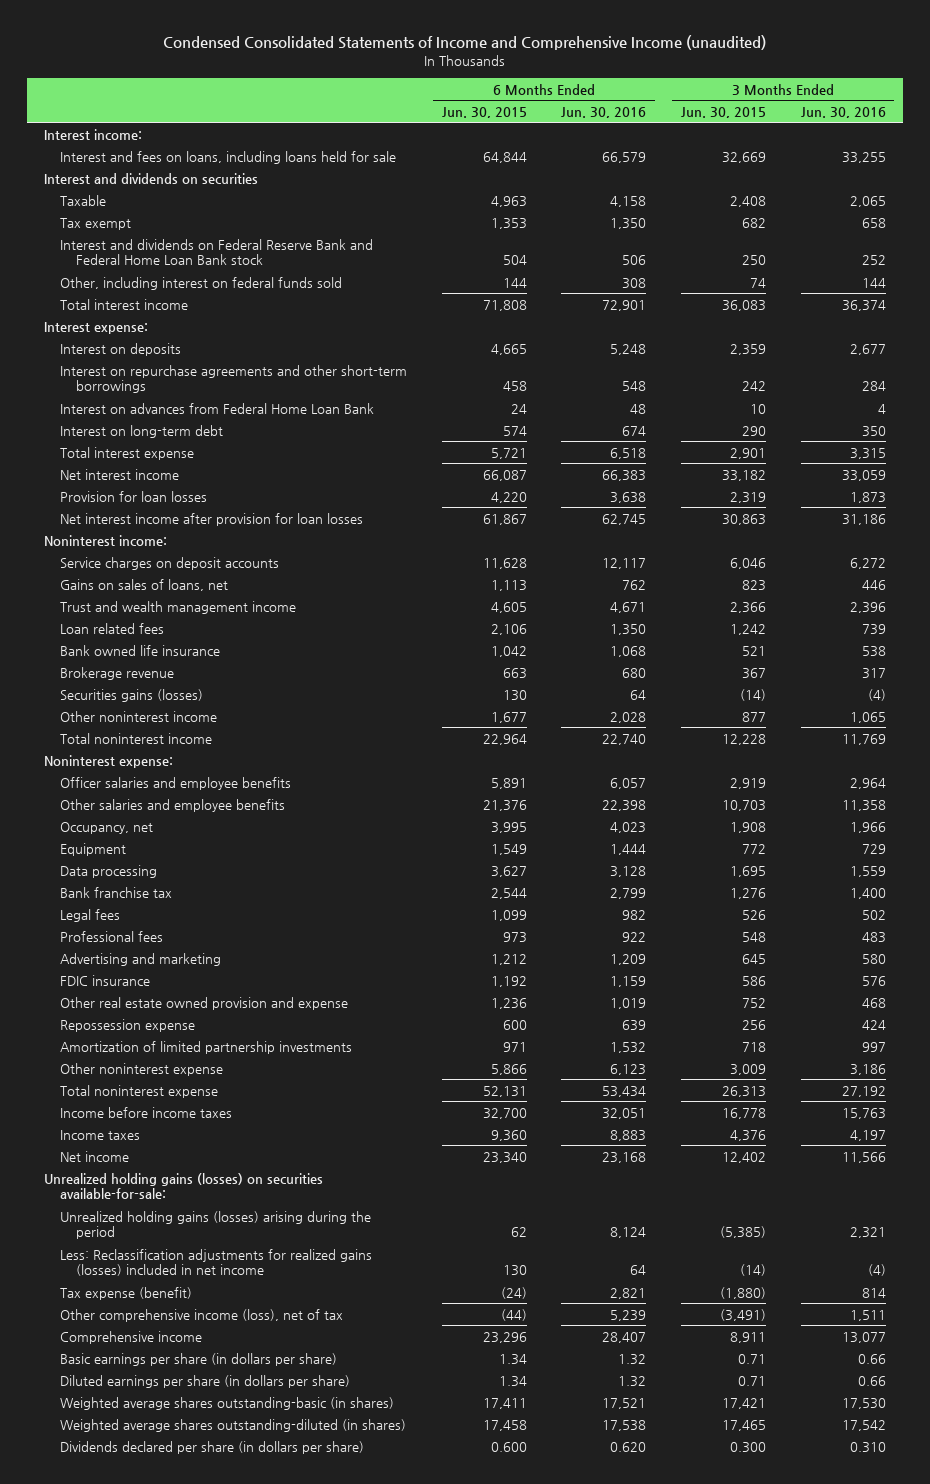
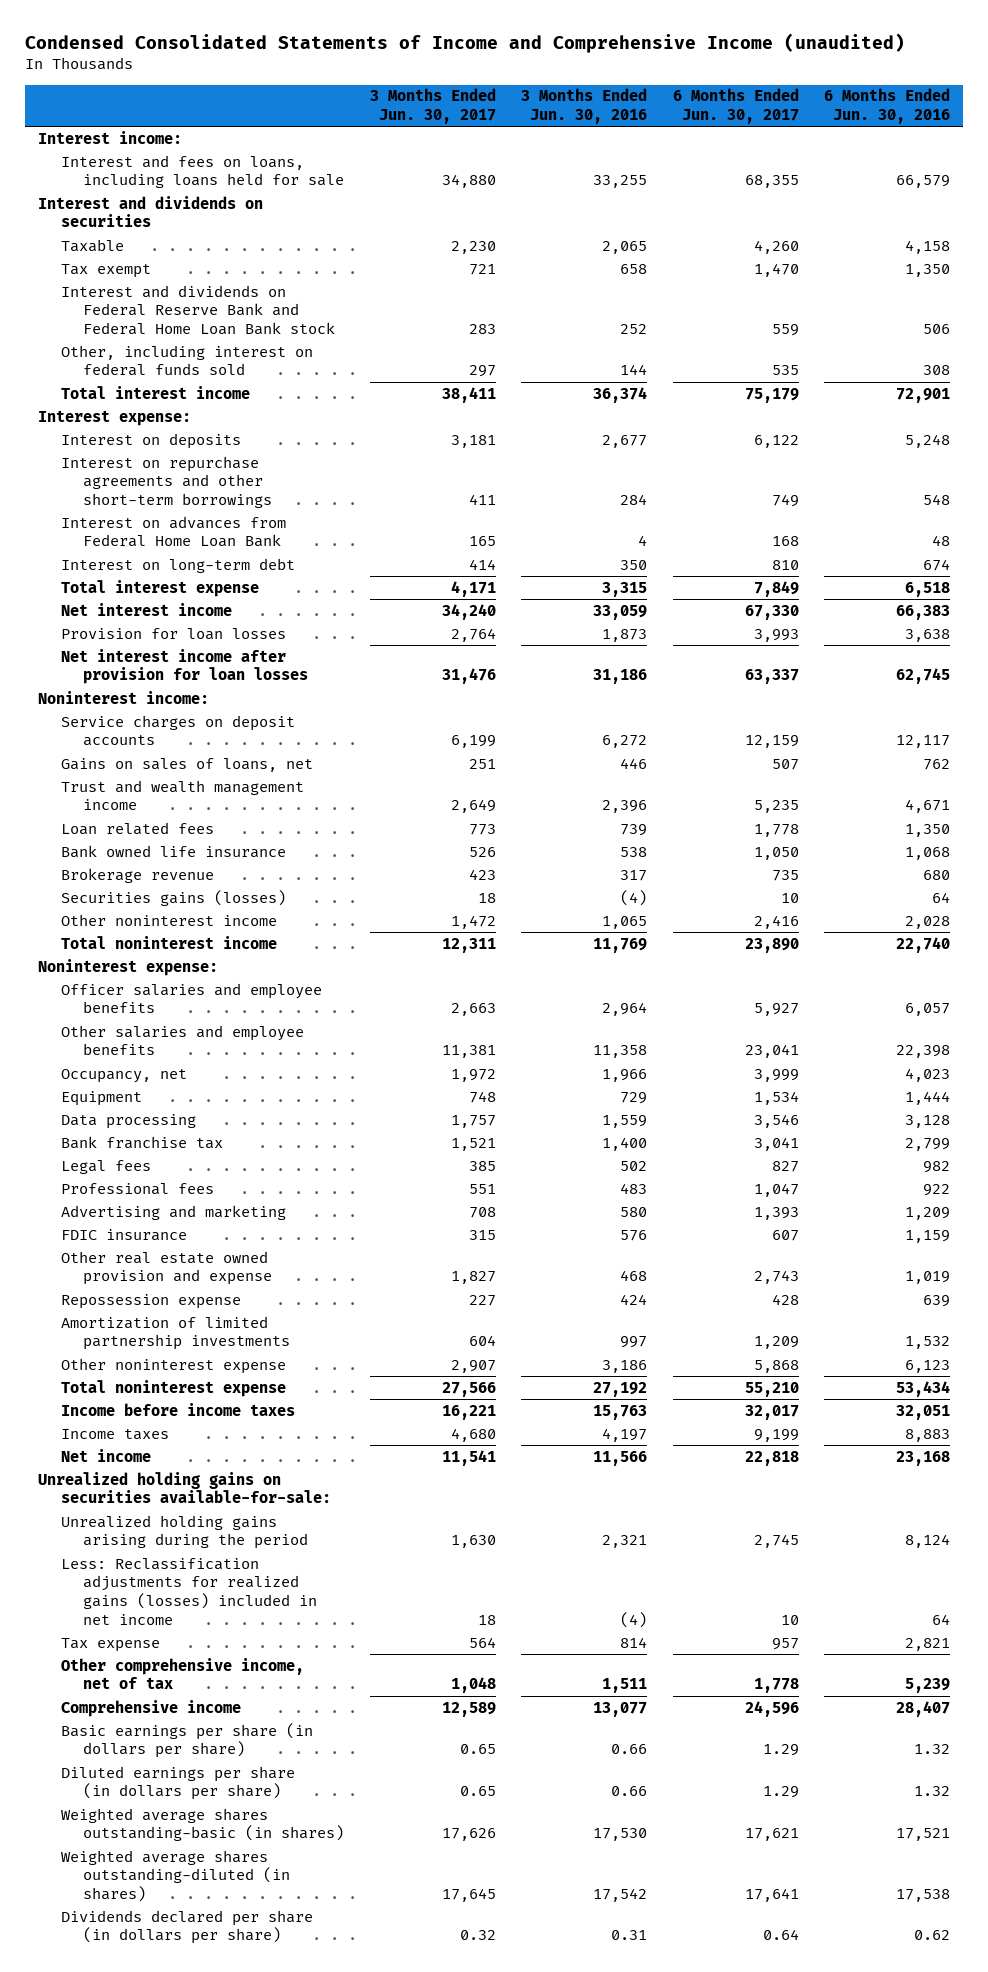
[441,106,527,118] Jun. 30, 2015 -> none
[681,106,767,118] Jun. 30, 2015 -> none
none -> [369,88,496,125] 3 Months Ended Jun. 30, 2017
none -> [672,88,799,125] 6 Months Ended Jun. 30, 2017
[43,1172,323,1200] Unrealized holding gains (losses) on securities available-for-sale: -> [38,1471,331,1504] Unrealized holding gains on securities available-for-sale:
[60,1210,372,1240] Unrealized holding gains (losses) arising during the period -> [60,1514,309,1550] Unrealized holding gains arising during the period
[60,1286,193,1300] Tax expense (benefit) -> [60,1637,160,1652] Tax expense
[60,1308,344,1322] Other comprehensive income (loss), net of tax -> [60,1657,304,1690] Other comprehensive income, net of tax
[610,1441,647,1452] 0.620 -> [914,1930,951,1941] 0.62
[849,1441,886,1453] 0.310 -> [611,1930,648,1941] 0.31

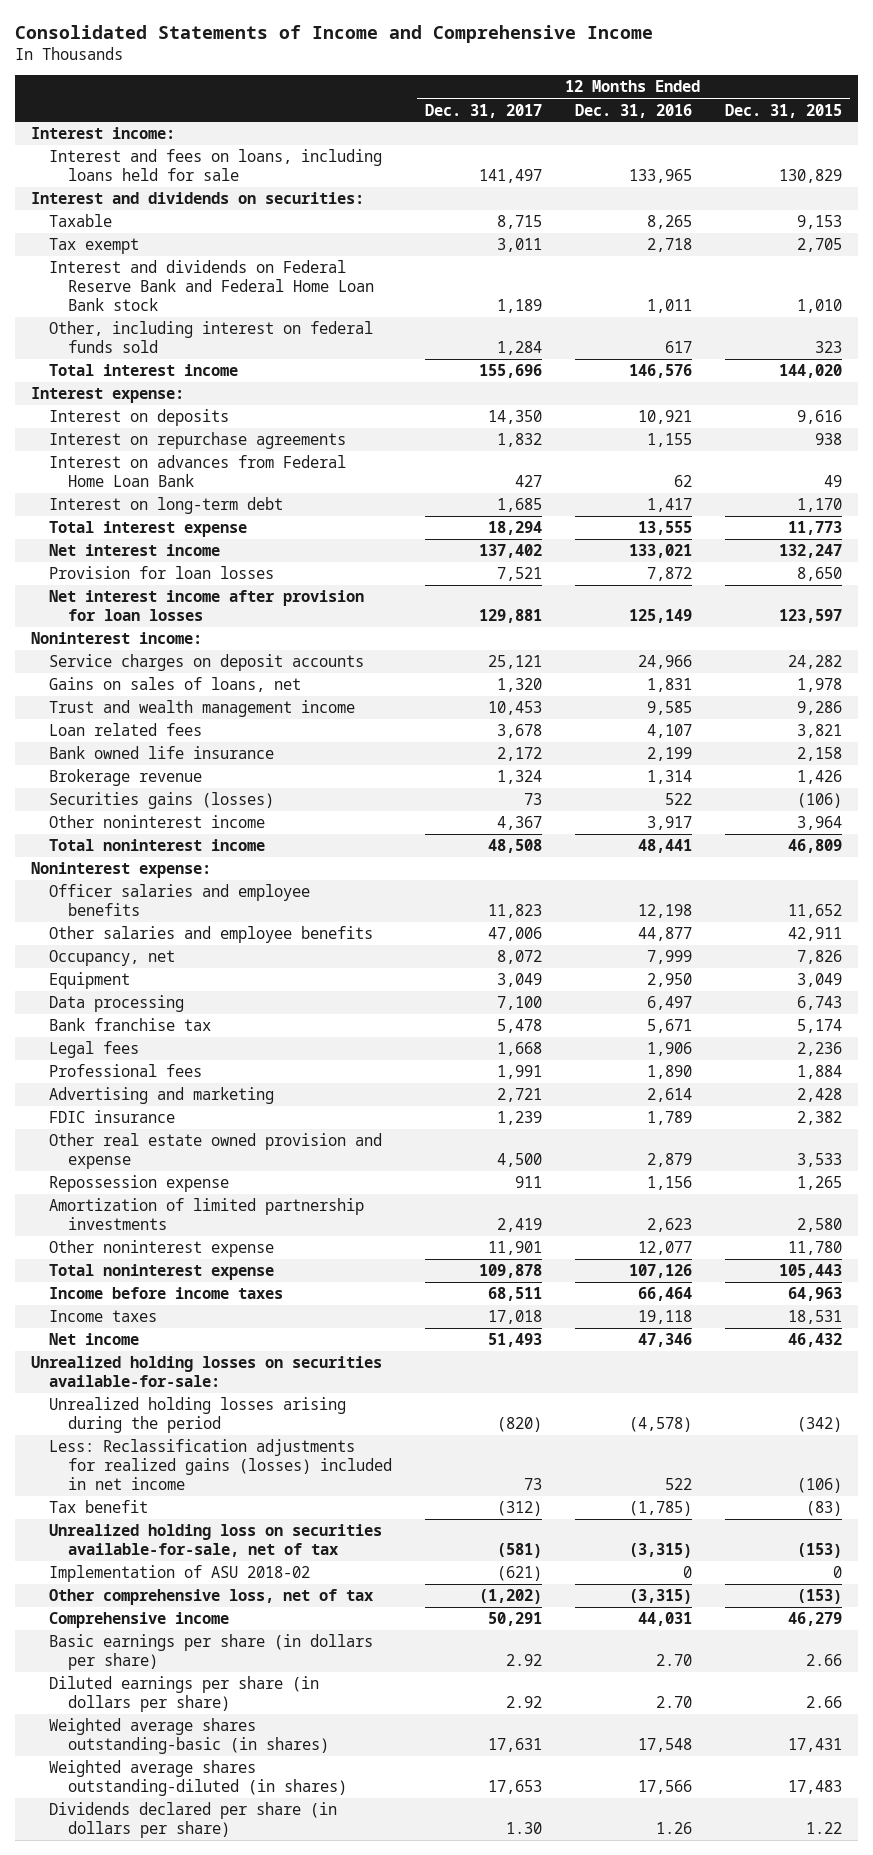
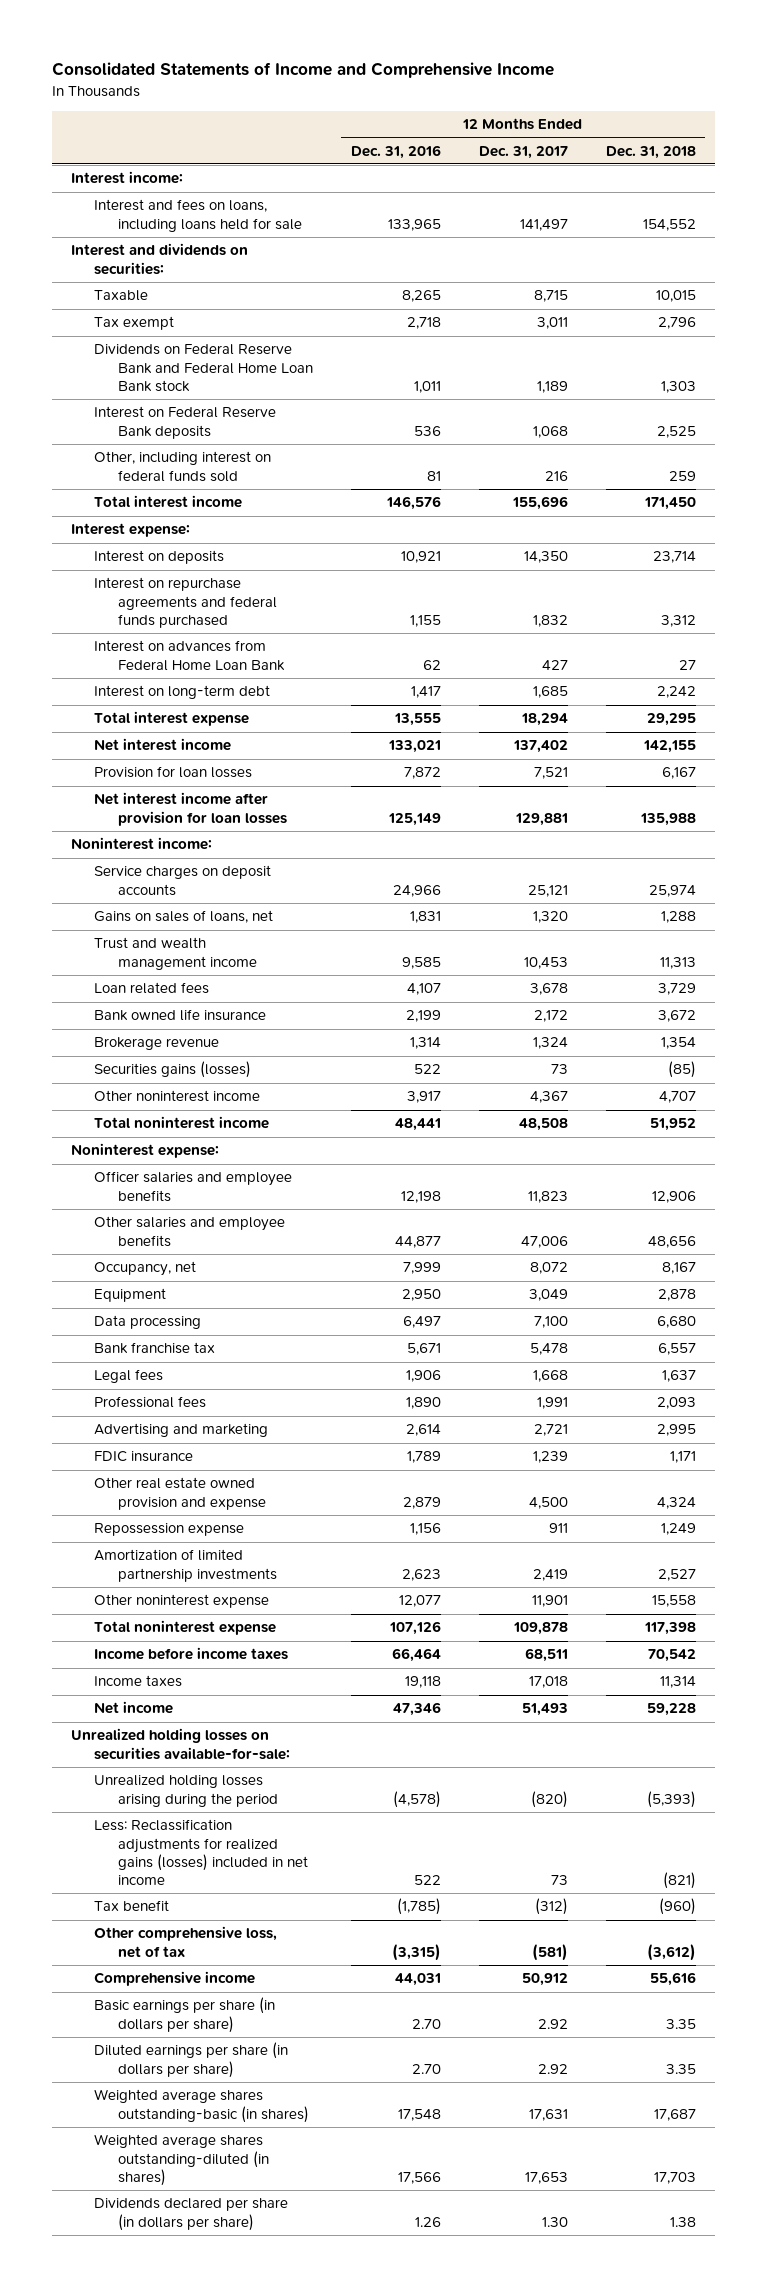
[724,103,842,118] Dec. 31, 2015 -> none
none -> [605,145,696,159] Dec. 31, 2018
[49,260,374,311] Interest and dividends on Federal Reserve Bank and Federal Home Loan Bank stock -> [94,344,313,392] Dividends on Federal Reserve Bank and Federal Home Loan Bank stock
none -> [94,406,277,439] Interest on Federal Reserve Bank deposits
[496,340,542,355] 1,284 -> [544,470,568,481] 216
[664,340,692,353] 617 -> [426,470,441,481] 81
[49,432,347,450] Interest on repurchase agreements -> [94,577,277,628] Interest on repurchase agreements and federal funds purchased
[49,1524,383,1557] Unrealized holding loss on securities available-for-sale, net of tax -> none
[49,1565,311,1583] Implementation of ASU 2018-02 -> none
[478,1589,542,1605] (1,202) -> [531,1943,568,1961] (581)
[487,1612,542,1627] 50,291 -> [521,1973,568,1987] 50,912

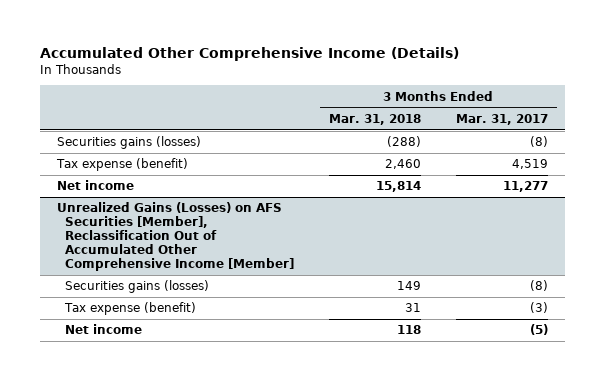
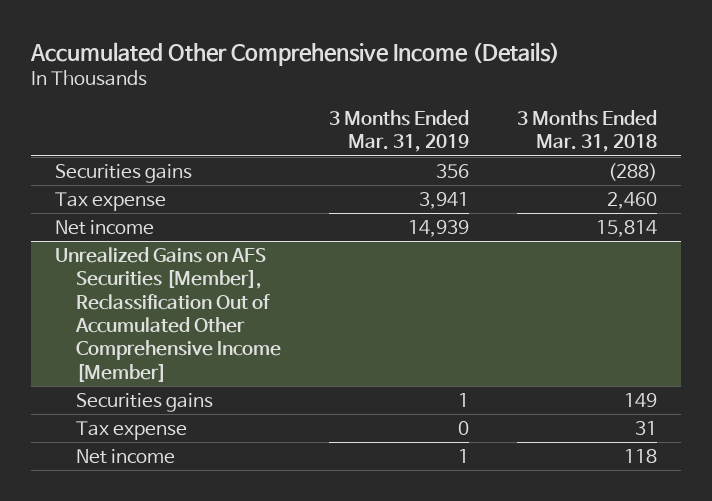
[455,114,548,126] Mar. 31, 2017 -> none
none -> [328,109,469,153] 3 Months Ended Mar. 31, 2019
[57,136,202,150] Securities gains (losses) -> [54,163,192,183] Securities gains
[56,158,189,172] Tax expense (benefit) -> [54,191,166,211] Tax expense
[57,202,295,271] Unrealized Gains (Losses) on AFS Securities [Member], Reclassification Out of Accumulated Other Comprehensive Income [Member] -> [54,246,281,382] Unrealized Gains on AFS Securities [Member], Reclassification Out of Accumulated Other Comprehensive Income [Member]
[65,280,210,294] Securities gains (losses) -> [75,392,213,412] Securities gains
[64,302,197,316] Tax expense (benefit) -> [75,420,187,440] Tax expense

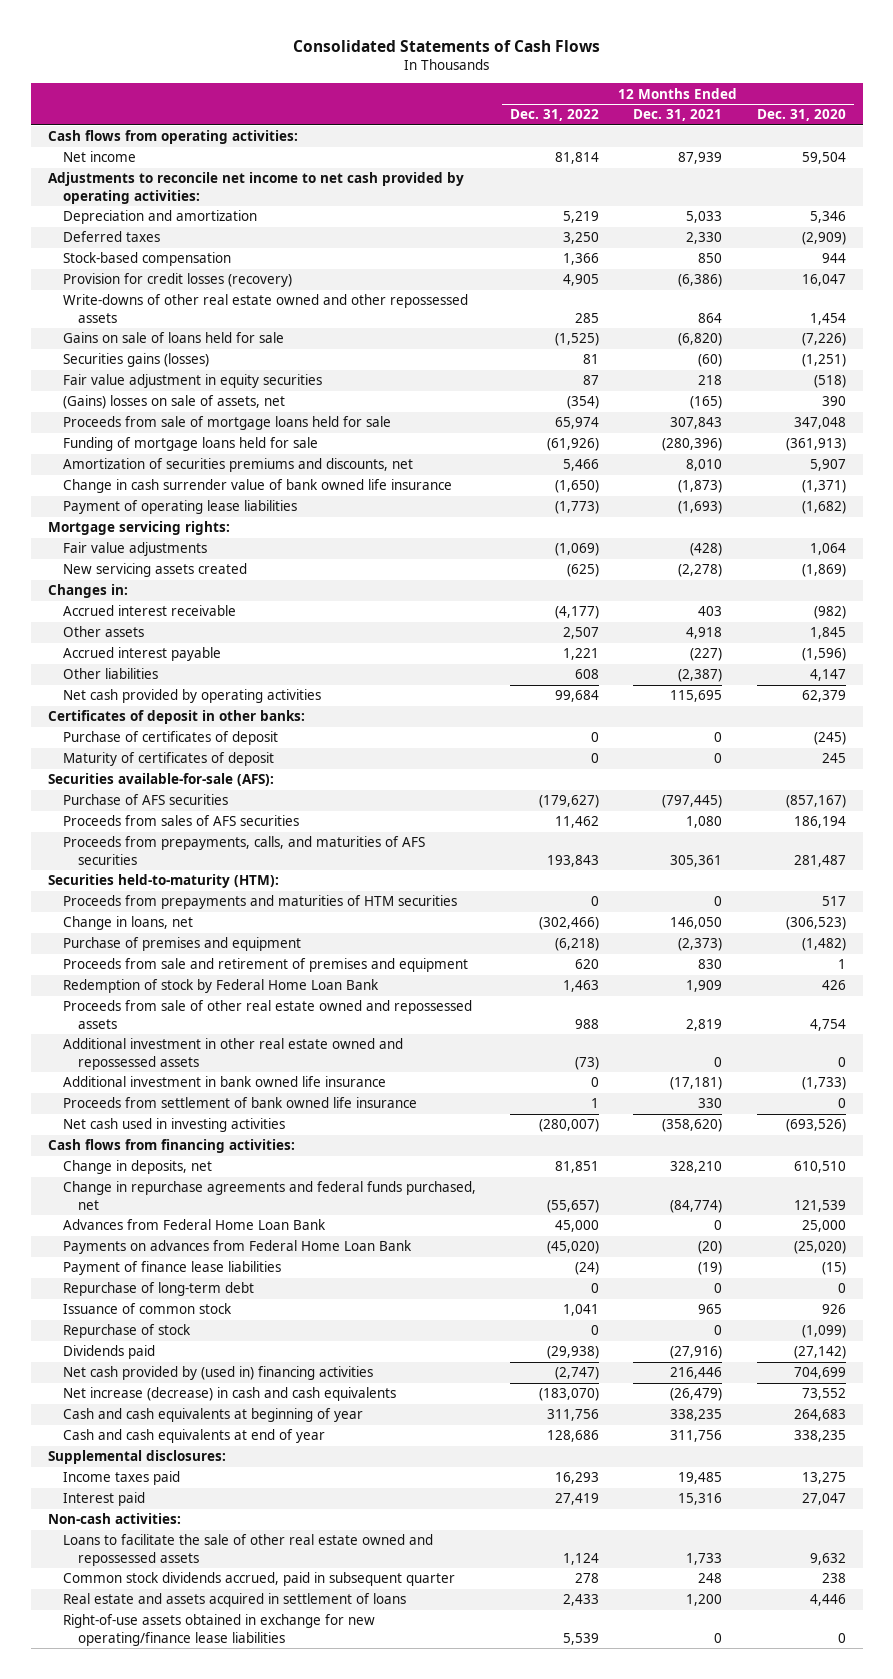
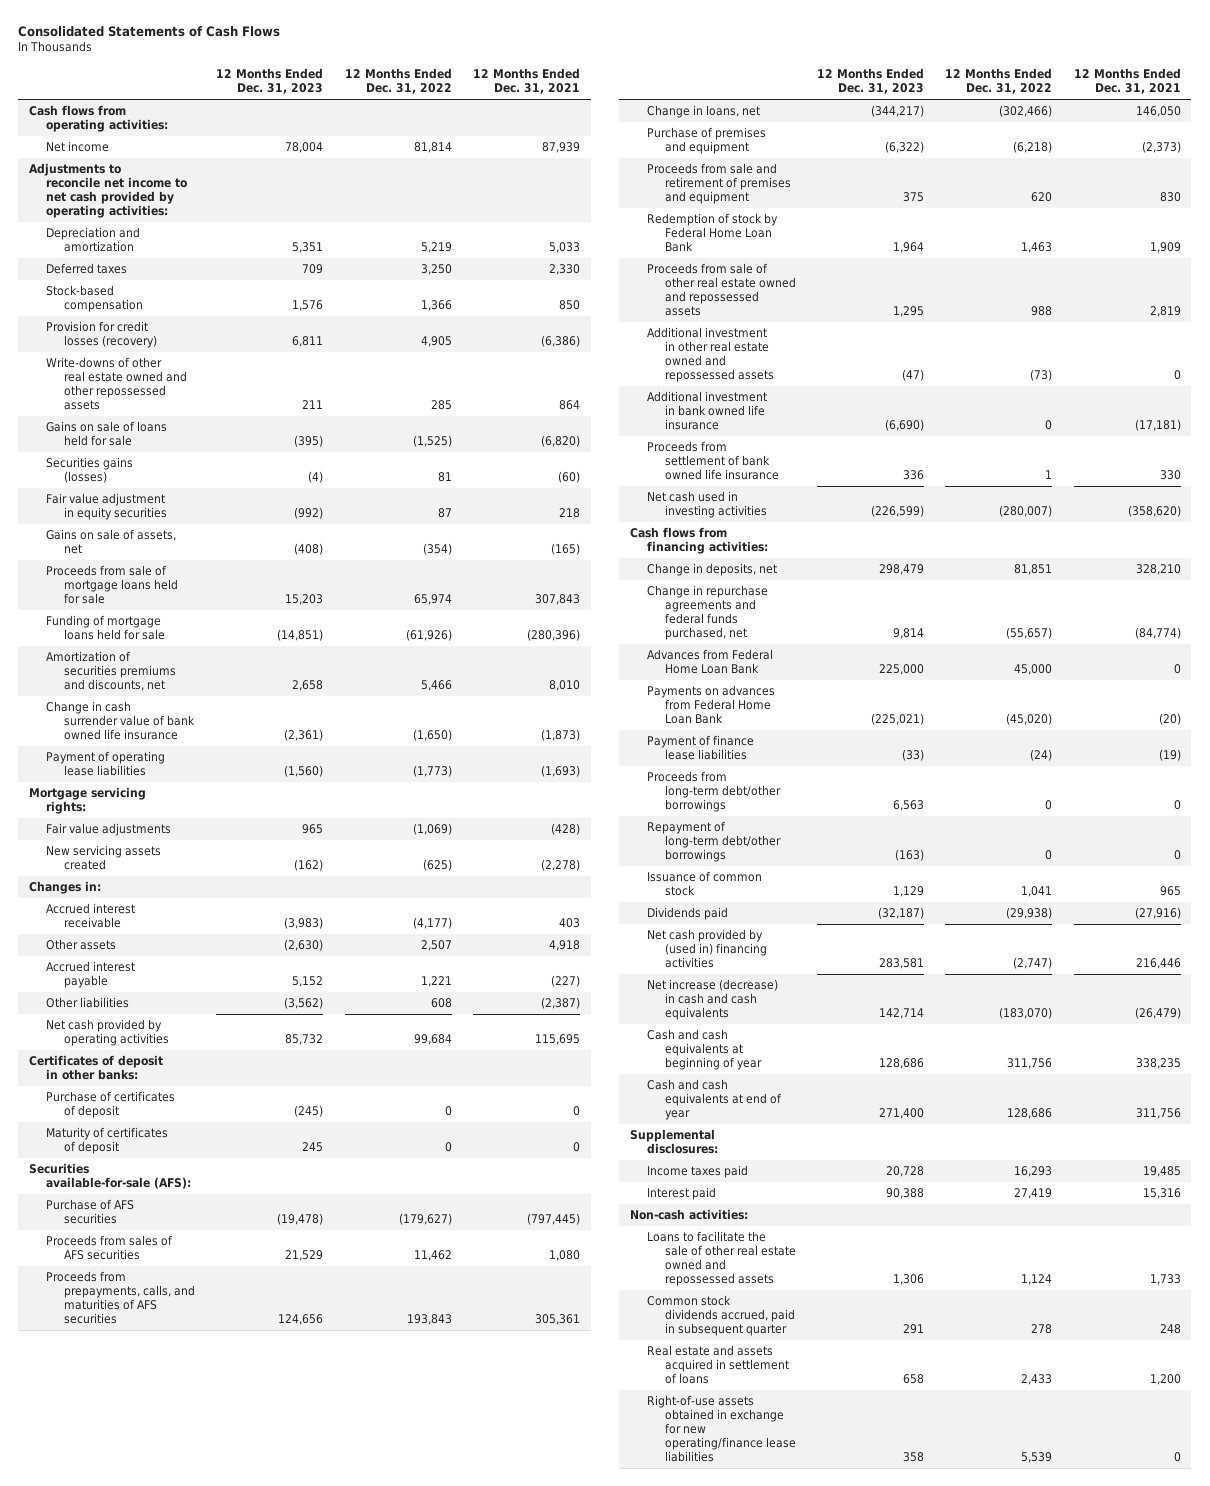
[756,109,846,122] Dec. 31, 2020 -> none
none -> [216,68,324,94] 12 Months Ended Dec. 31, 2023
[62,395,285,410] (Gains) losses on sale of assets, net -> [46,529,177,555] Gains on sale of assets, net
[47,874,279,889] Securities held-to-maturity (HTM): -> none
[62,895,457,910] Proceeds from prepayments and maturities of HTM securities -> none
none -> [647,771,781,813] Proceeds from long-term debt/other borrowings
[62,1282,254,1297] Repurchase of long-term debt -> [647,821,781,863] Repayment of long-term debt/other borrowings
[62,1324,191,1339] Repurchase of stock -> none

